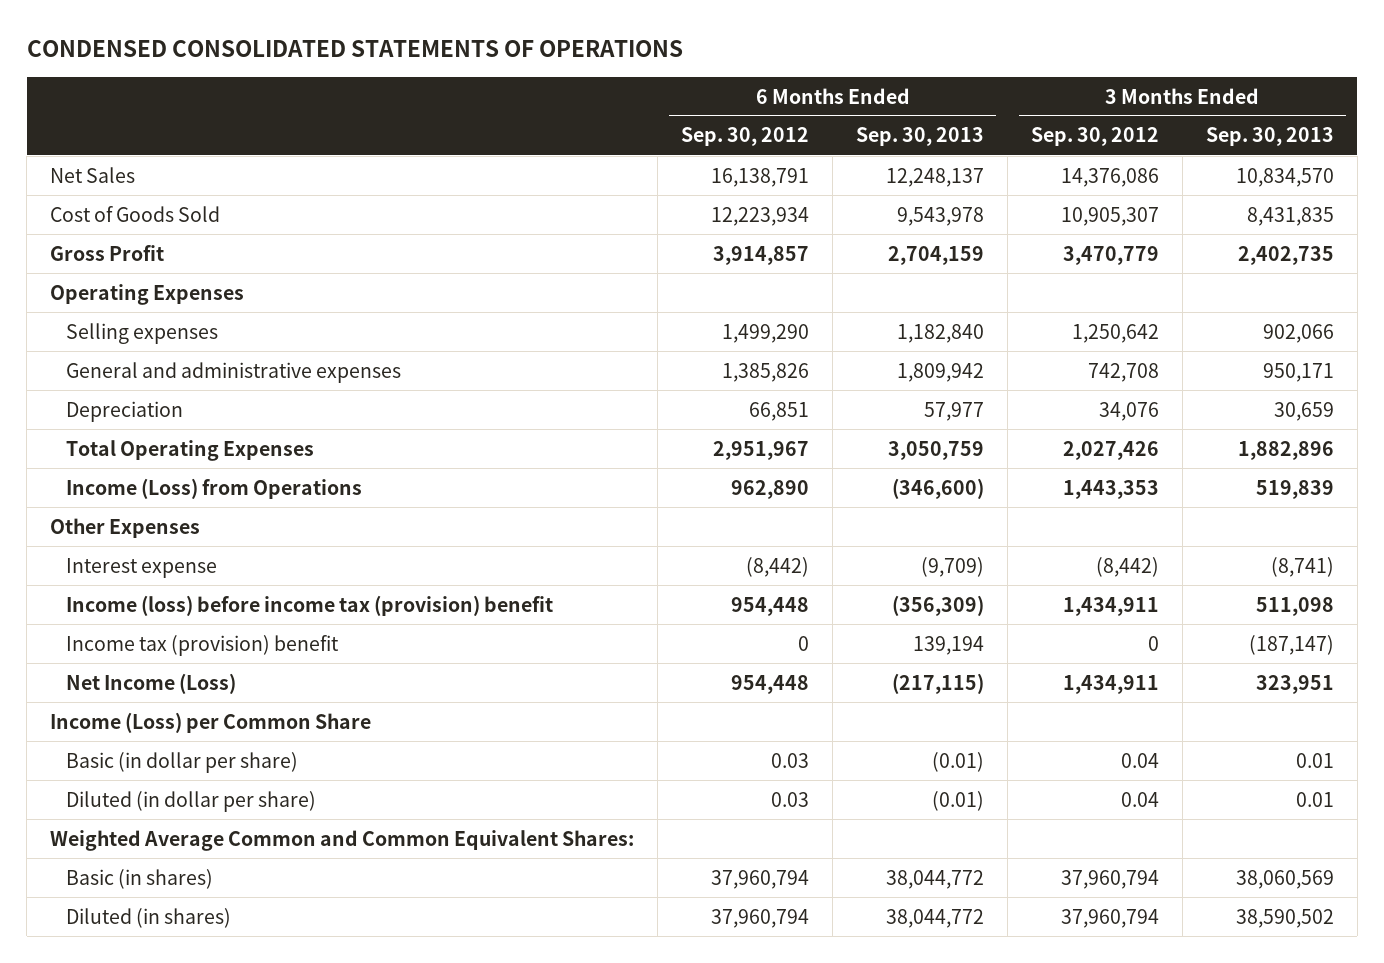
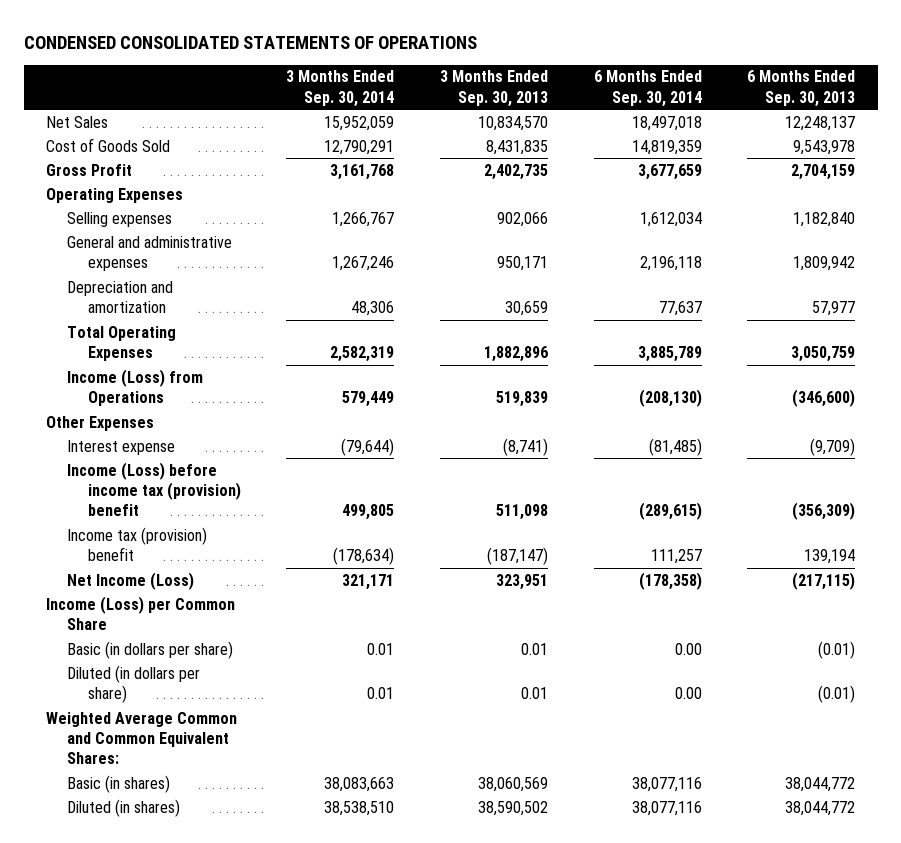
[681,127,810,147] Sep. 30, 2012 -> none
[1030,127,1159,147] Sep. 30, 2012 -> none
none -> [286,70,395,107] 3 Months Ended Sep. 30, 2014
none -> [593,70,702,107] 6 Months Ended Sep. 30, 2014
[65,400,183,422] Depreciation -> [67,280,174,314] Depreciation and amortization
[65,594,553,616] Income (loss) before income tax (provision) benefit -> [67,461,241,517] Income (Loss) before income tax (provision) benefit
[65,751,298,773] Basic (in dollar per share) -> [67,640,234,659] Basic (in dollars per share)
[65,790,316,812] Diluted (in dollar per share) -> [67,664,201,704] Diluted (in dollars per share)

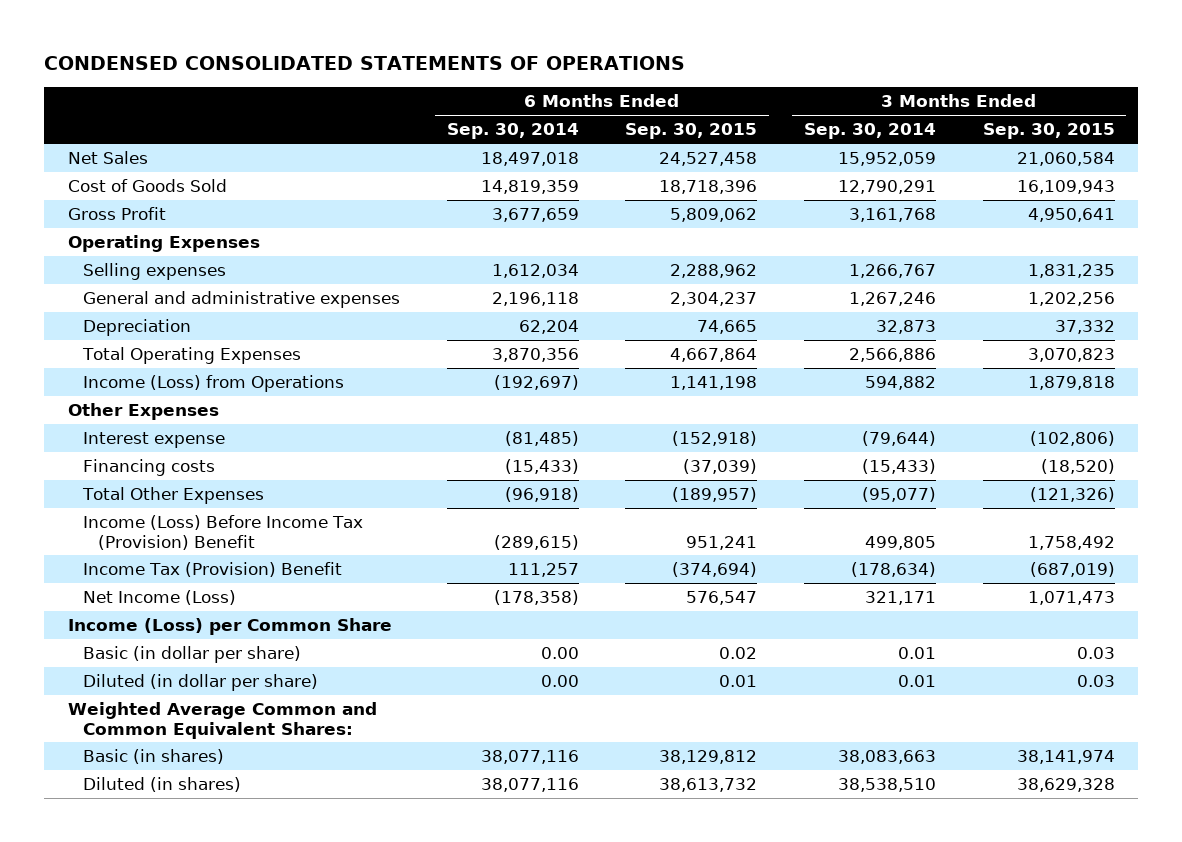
[439,70,548,107] 3 Months Ended Sep. 30, 2013 -> none
[747,70,856,107] 6 Months Ended Sep. 30, 2013 -> none
none -> [625,123,758,140] Sep. 30, 2015
none -> [982,123,1115,140] Sep. 30, 2015
[67,280,174,314] Depreciation and amortization -> [83,319,192,337] Depreciation
[351,301,395,317] 48,306 -> [876,320,937,335] 32,873
[658,301,702,317] 77,637 -> [518,320,579,335] 62,204
[330,346,395,363] 2,582,319 -> [849,348,937,363] 2,566,886
[637,346,702,363] 3,885,789 -> [491,348,579,363] 3,870,356
[342,391,395,408] 579,449 -> [865,376,937,391] 594,882
[638,389,702,408] (208,130) -> [493,375,579,391] (192,697)
none -> [83,459,216,477] Financing costs
none -> [82,487,265,505] Total Other Expenses
[67,461,241,517] Income (Loss) before income tax (provision) benefit -> [83,515,364,550] Income (Loss) Before Income Tax (Provision) Benefit
[67,526,208,562] Income tax (provision) benefit -> [83,562,343,578] Income Tax (Provision) Benefit
[67,640,234,659] Basic (in dollars per share) -> [83,646,302,664] Basic (in dollar per share)
[67,664,201,704] Diluted (in dollars per share) -> [83,674,319,692] Diluted (in dollar per share)

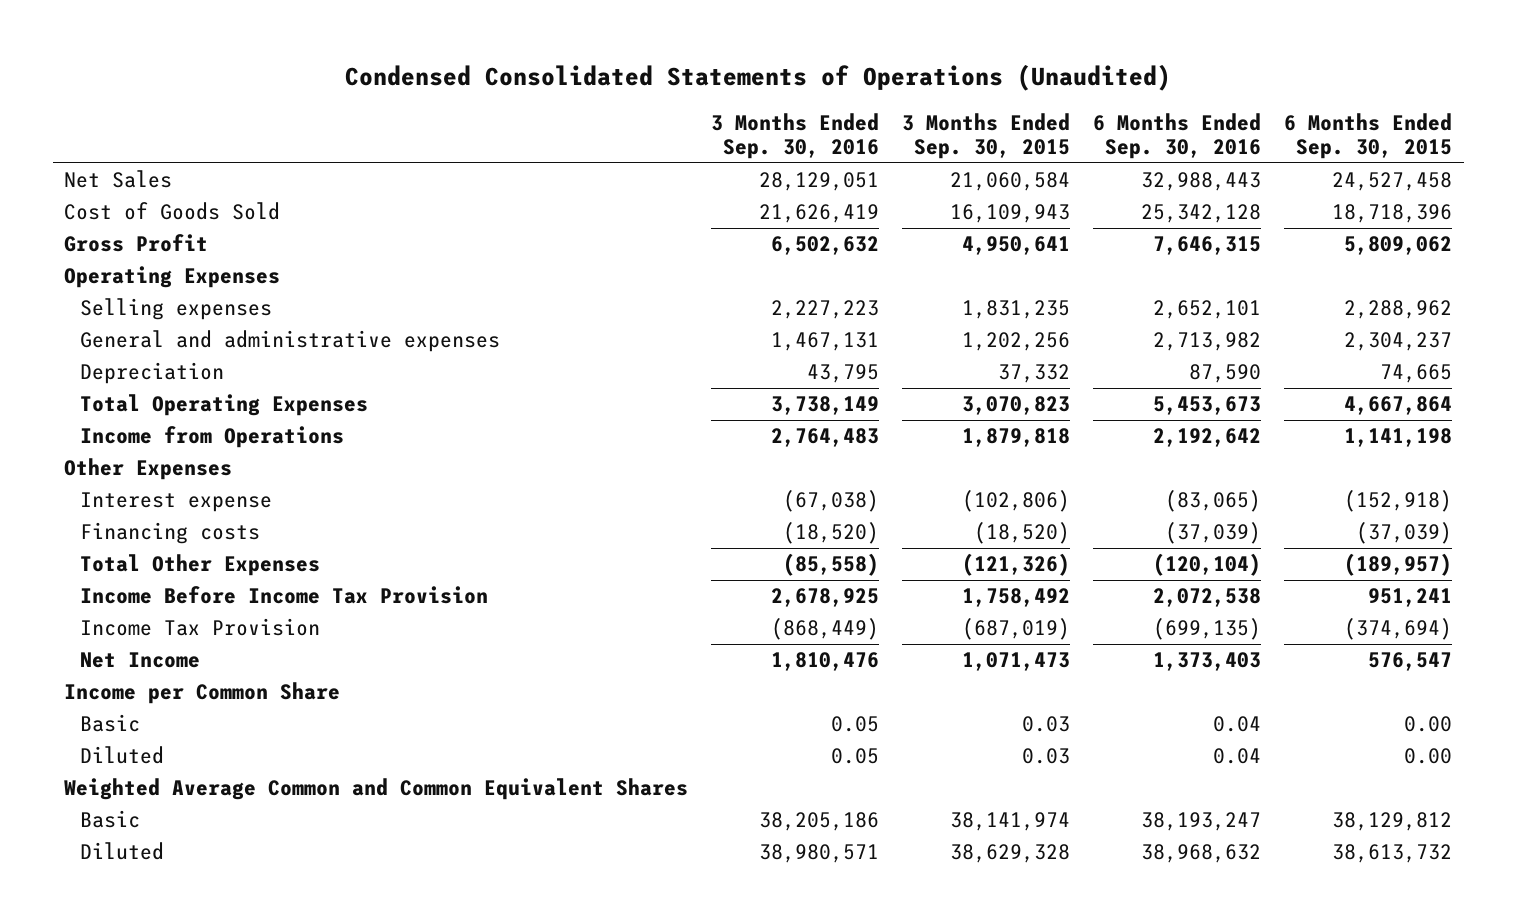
[44,56,686,71] CONDENSED CONSOLIDATED STATEMENTS OF OPERATIONS -> [345,64,1172,92] Condensed Consolidated Statements of Operations (Unaudited)
[446,123,579,140] Sep. 30, 2014 -> none
[804,123,937,140] Sep. 30, 2014 -> none
none -> [711,112,880,160] 3 Months Ended Sep. 30, 2016
none -> [1093,112,1262,160] 6 Months Ended Sep. 30, 2016
[83,375,345,393] Income (Loss) from Operations -> [80,426,345,449] Income from Operations
[83,515,364,550] Income (Loss) Before Income Tax (Provision) Benefit -> [80,586,489,605] Income Before Income Tax Provision
[83,562,343,578] Income Tax (Provision) Benefit -> [80,618,321,637] Income Tax Provision
[83,590,237,606] Net Income (Loss) -> [80,652,201,669] Net Income
[67,618,392,636] Income (Loss) per Common Share -> [64,682,341,705] Income per Common Share
[83,646,302,664] Basic (in dollar per share) -> [80,714,141,733] Basic
[719,647,758,660] 0.02 -> [1404,716,1453,733] 0.00
[83,674,319,692] Diluted (in dollar per share) -> [80,746,165,765] Diluted
[719,675,758,688] 0.01 -> [1404,748,1453,765] 0.00
[67,702,377,739] Weighted Average Common and Common Equivalent Shares: -> [64,778,689,801] Weighted Average Common and Common Equivalent Shares
[83,749,225,765] Basic (in shares) -> [80,810,141,829] Basic
[83,777,242,793] Diluted (in shares) -> [80,842,165,861] Diluted

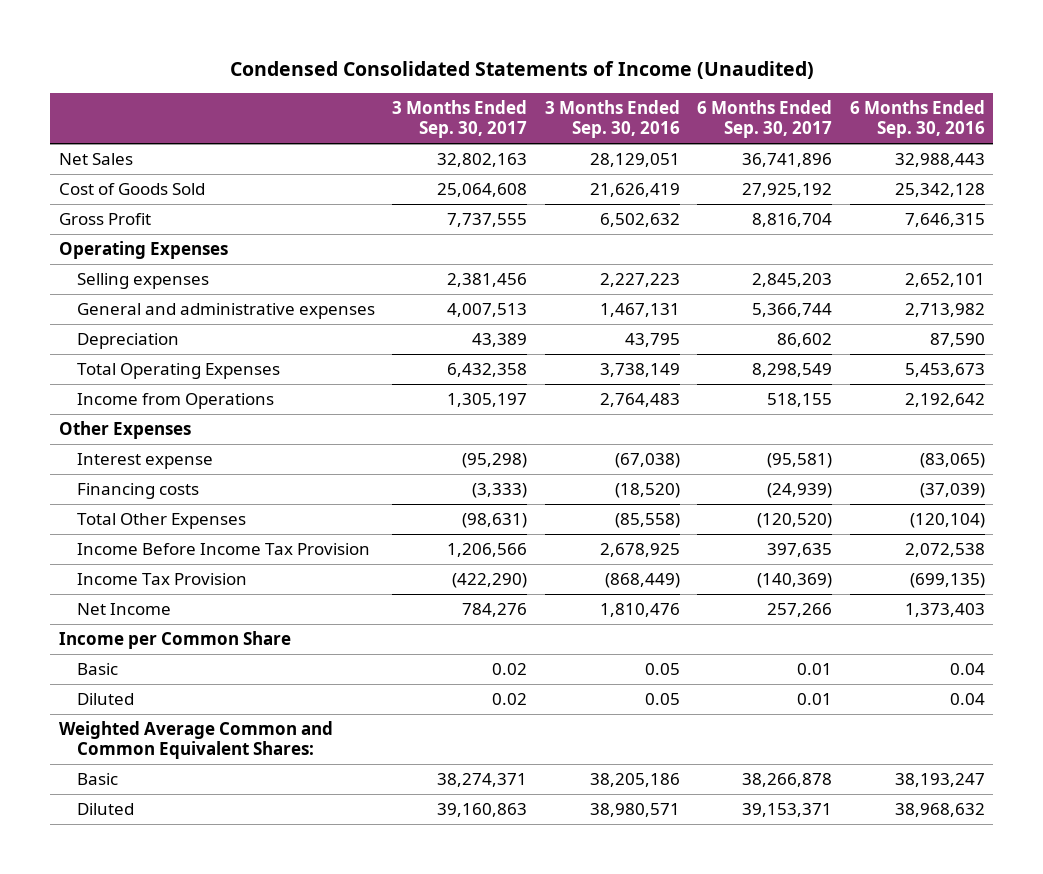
[345,64,1172,92] Condensed Consolidated Statements of Operations (Unaudited) -> [229,61,814,80] Condensed Consolidated Statements of Income (Unaudited)
[902,112,1071,160] 3 Months Ended Sep. 30, 2015 -> none
[1284,112,1453,160] 6 Months Ended Sep. 30, 2015 -> none
none -> [392,100,528,139] 3 Months Ended Sep. 30, 2017
none -> [697,100,833,139] 6 Months Ended Sep. 30, 2017
[64,778,689,801] Weighted Average Common and Common Equivalent Shares -> [58,721,333,760] Weighted Average Common and Common Equivalent Shares:

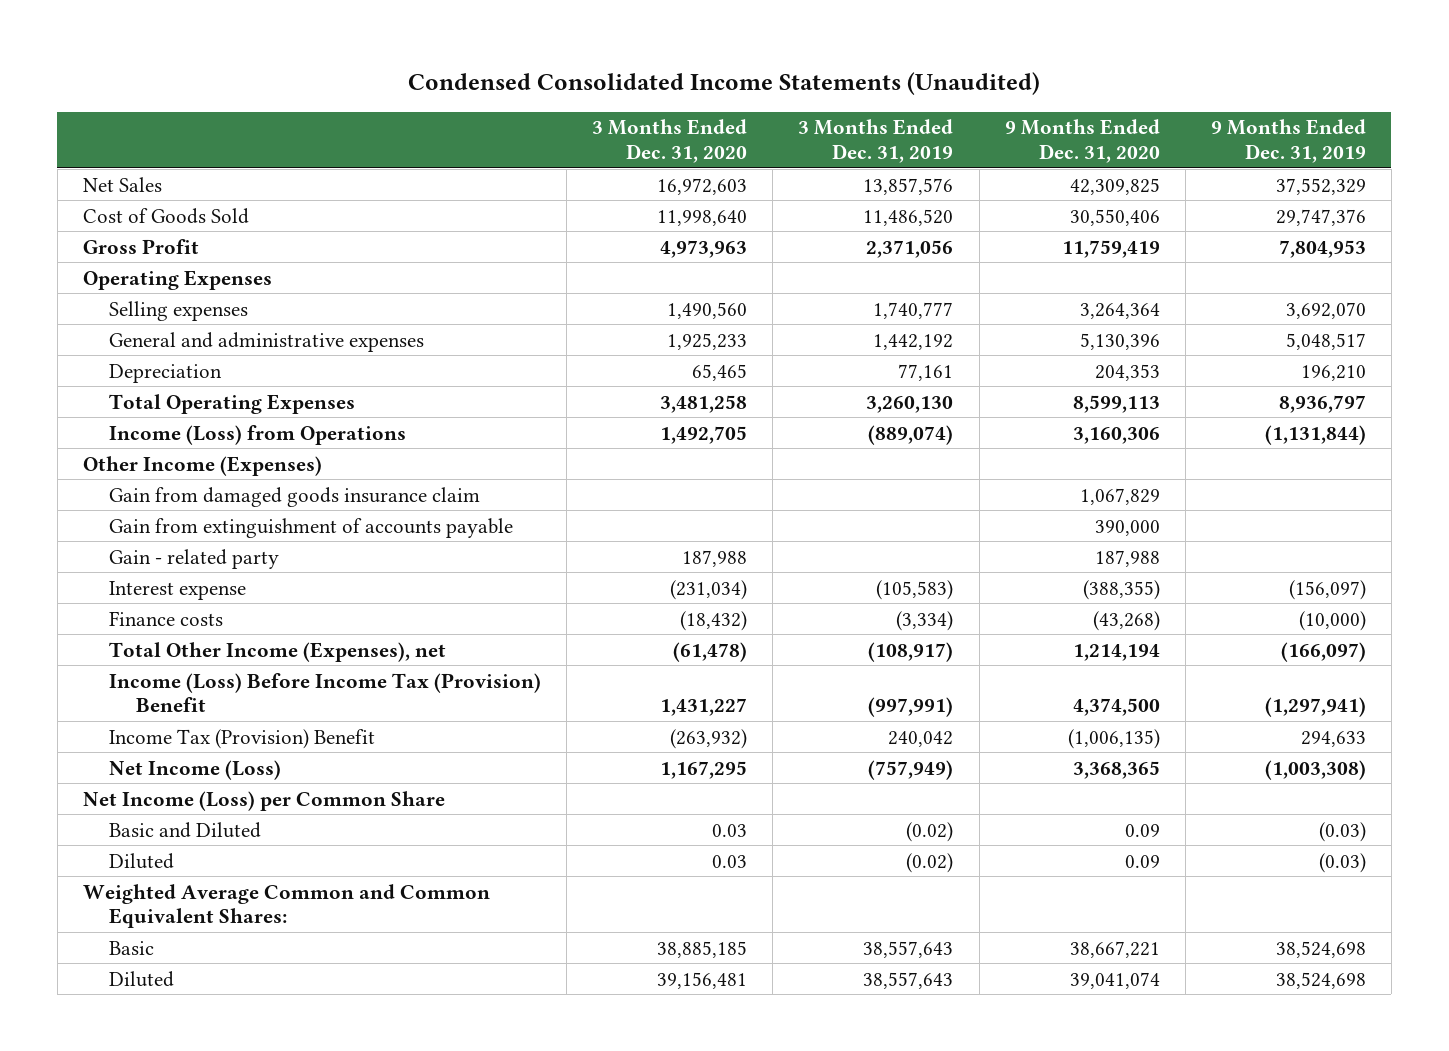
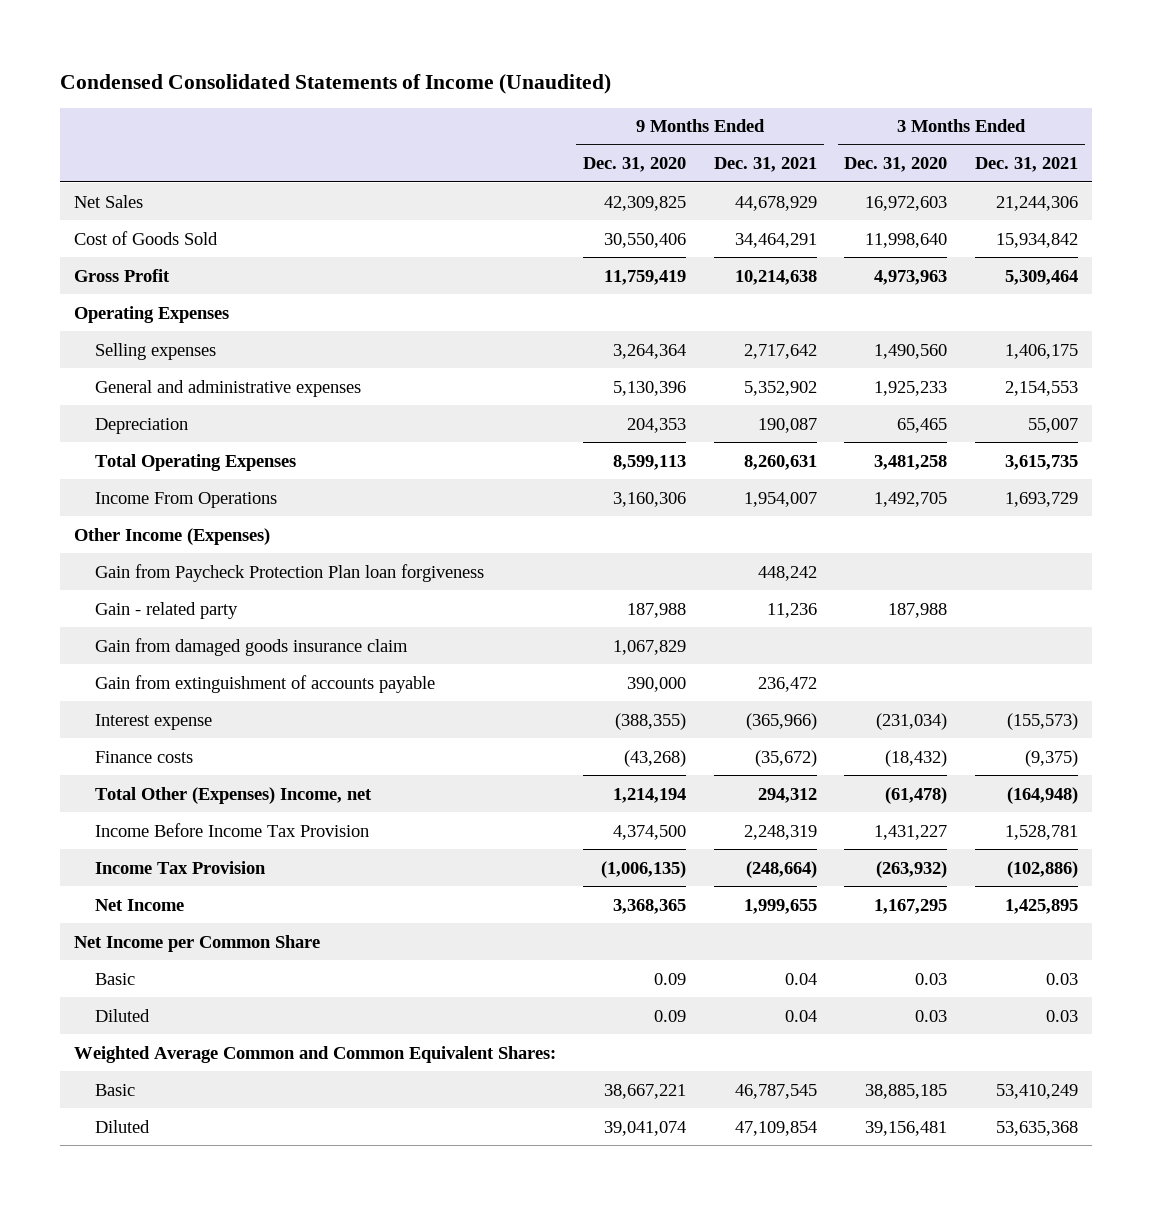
[408,72,1041,96] Condensed Consolidated Income Statements (Unaudited) -> [60,73,612,94] Condensed Consolidated Statements of Income (Unaudited)
[798,119,954,164] 3 Months Ended Dec. 31, 2019 -> none
[1210,119,1366,164] 9 Months Ended Dec. 31, 2019 -> none
none -> [713,157,817,173] Dec. 31, 2021
none -> [974,157,1078,173] Dec. 31, 2021
[109,424,407,445] Income (Loss) from Operations -> [95,491,278,508] Income From Operations
none -> [95,563,485,582] Gain from Paycheck Protection Plan loan forgiveness
[109,548,280,569] Gain - related party -> [95,601,239,619] Gain - related party
[109,641,447,662] Total Other Income (Expenses), net -> [95,786,373,804] Total Other (Expenses) Income, net
[109,672,542,713] Income (Loss) Before Income Tax (Provision) Benefit -> [95,822,370,837] Income Before Income Tax Provision
[109,728,376,749] Income Tax (Provision) Benefit -> [95,860,267,874] Income Tax Provision
[109,759,282,780] Net Income (Loss) -> [95,898,185,911] Net Income
[82,790,445,811] Net Income (Loss) per Common Share -> [73,934,320,952] Net Income per Common Share
[109,821,262,838] Basic and Diluted -> [95,972,136,985] Basic

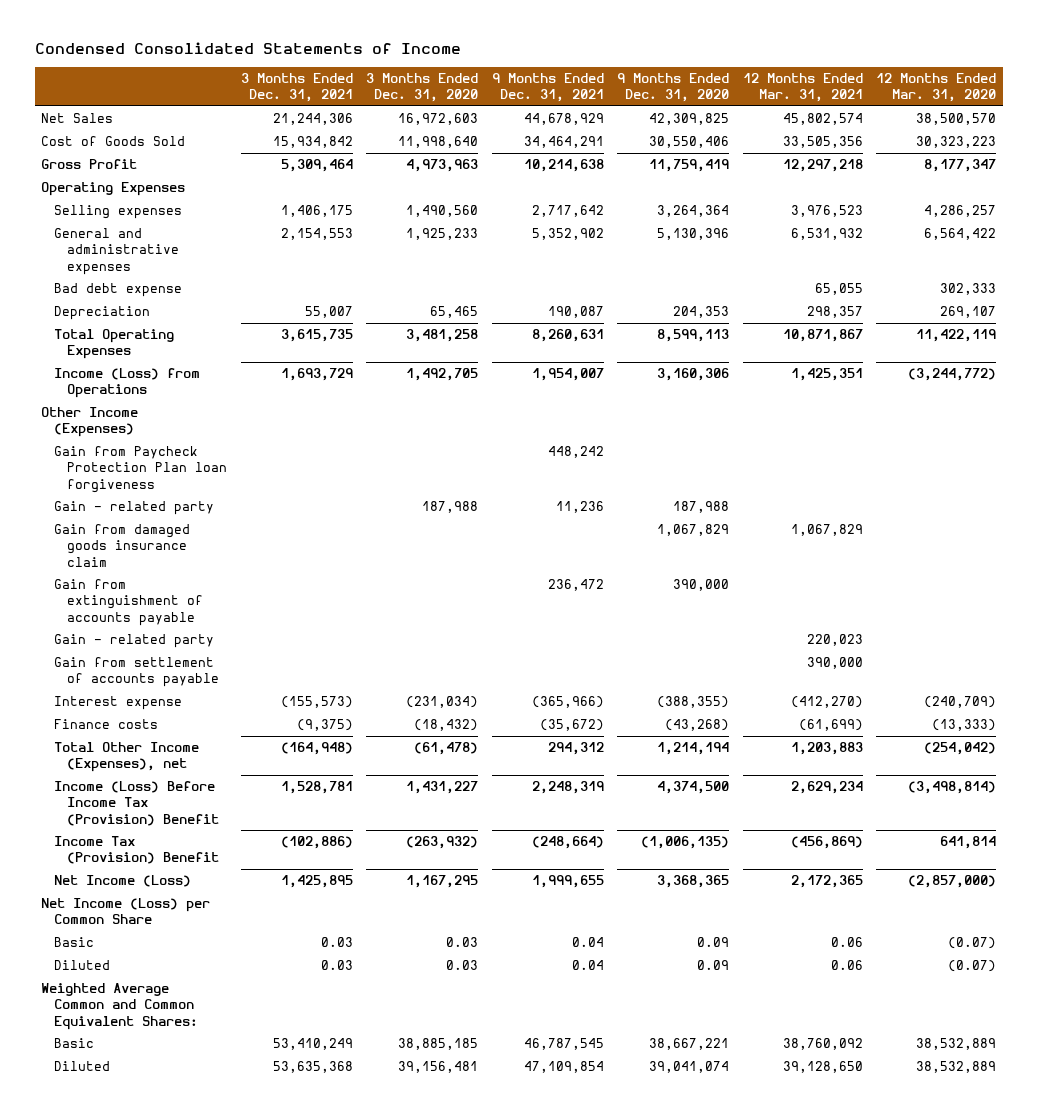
[60,73,612,94] Condensed Consolidated Statements of Income (Unaudited) -> [34,42,461,55] Condensed Consolidated Statements of Income
none -> [742,72,863,103] 12 Months Ended Mar. 31, 2021
none -> [876,72,997,103] 12 Months Ended Mar. 31, 2020
none -> [54,283,183,298] Bad debt expense
[95,491,278,508] Income From Operations -> [54,368,201,399] Income (Loss) from Operations
none -> [54,634,215,649] Gain - related party
none -> [54,657,220,688] Gain from settlement of accounts payable
[95,786,373,804] Total Other (Expenses) Income, net -> [54,742,200,773] Total Other Income (Expenses), net
[95,822,370,837] Income Before Income Tax Provision -> [54,781,220,826] Income (Loss) Before Income Tax (Provision) Benefit
[95,860,267,874] Income Tax Provision -> [54,836,220,865] Income Tax (Provision) Benefit
[95,898,185,911] Net Income -> [54,875,192,888] Net Income (Loss)
[73,934,320,952] Net Income per Common Share -> [41,898,211,925] Net Income (Loss) per Common Share

